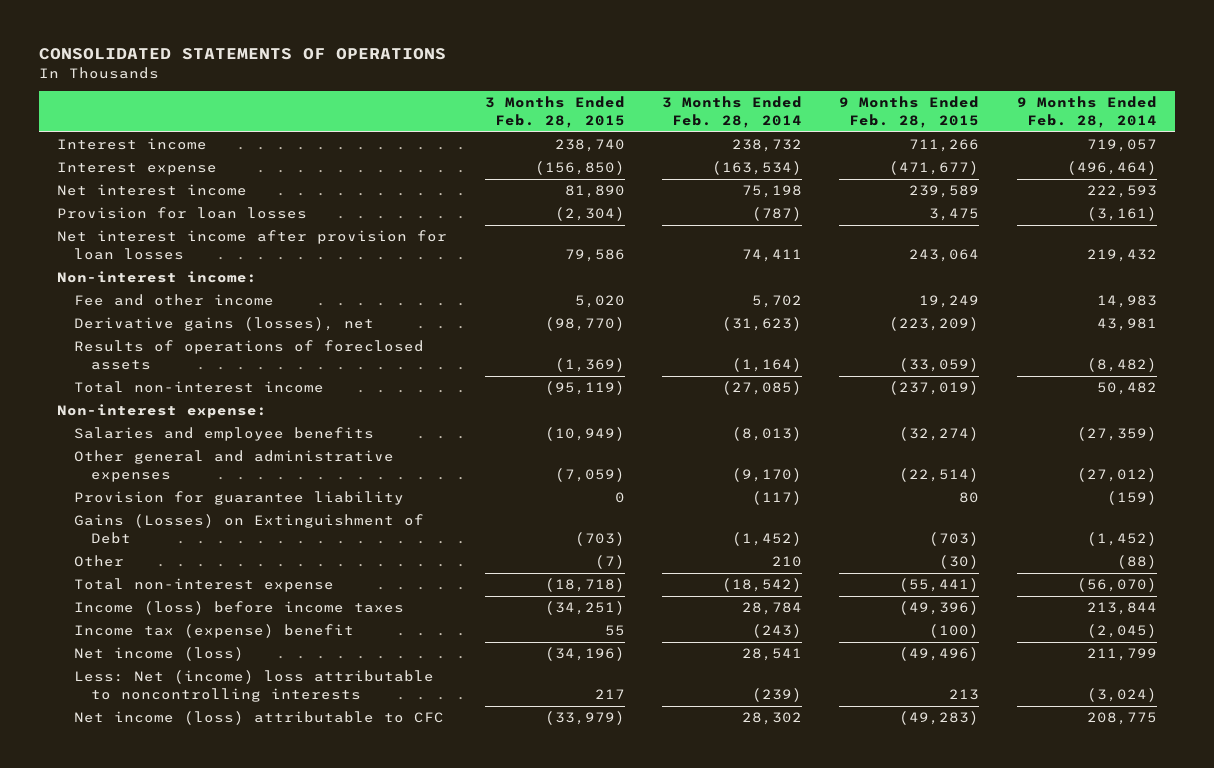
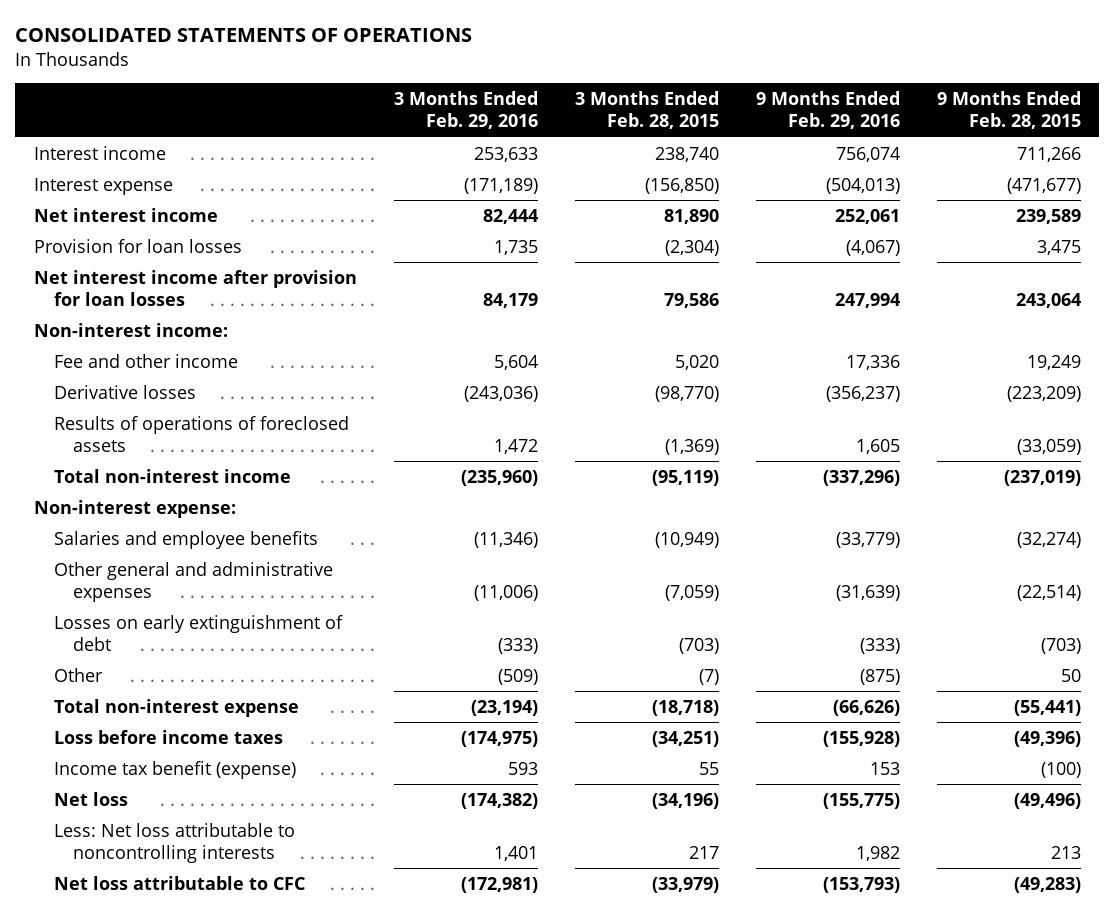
[661,96,802,128] 3 Months Ended Feb. 28, 2014 -> none
[1016,96,1157,128] 9 Months Ended Feb. 28, 2014 -> none
none -> [393,91,538,130] 3 Months Ended Feb. 29, 2016
none -> [755,91,900,130] 9 Months Ended Feb. 29, 2016
[74,317,375,332] Derivative gains (losses), net -> [53,384,196,399] Derivative losses
[74,491,405,506] Provision for guarantee liability -> none
[74,514,425,544] Gains (Losses) on Extinguishment of Debt -> [53,614,343,651] Losses on early extinguishment of debt
[939,555,980,570] (30) -> [1060,668,1081,682] 50
[74,601,405,616] Income (loss) before income taxes -> [53,729,283,744] Loss before income taxes
[74,624,355,639] Income tax (expense) benefit -> [53,760,296,779] Income tax benefit (expense)
[74,647,245,662] Net income (loss) -> [53,791,128,806] Net loss
[74,670,435,702] Less: Net (income) loss attributable to noncontrolling interests -> [53,822,295,863] Less: Net loss attributable to noncontrolling interests
[74,711,445,726] Net income (loss) attributable to CFC -> [53,875,305,890] Net loss attributable to CFC

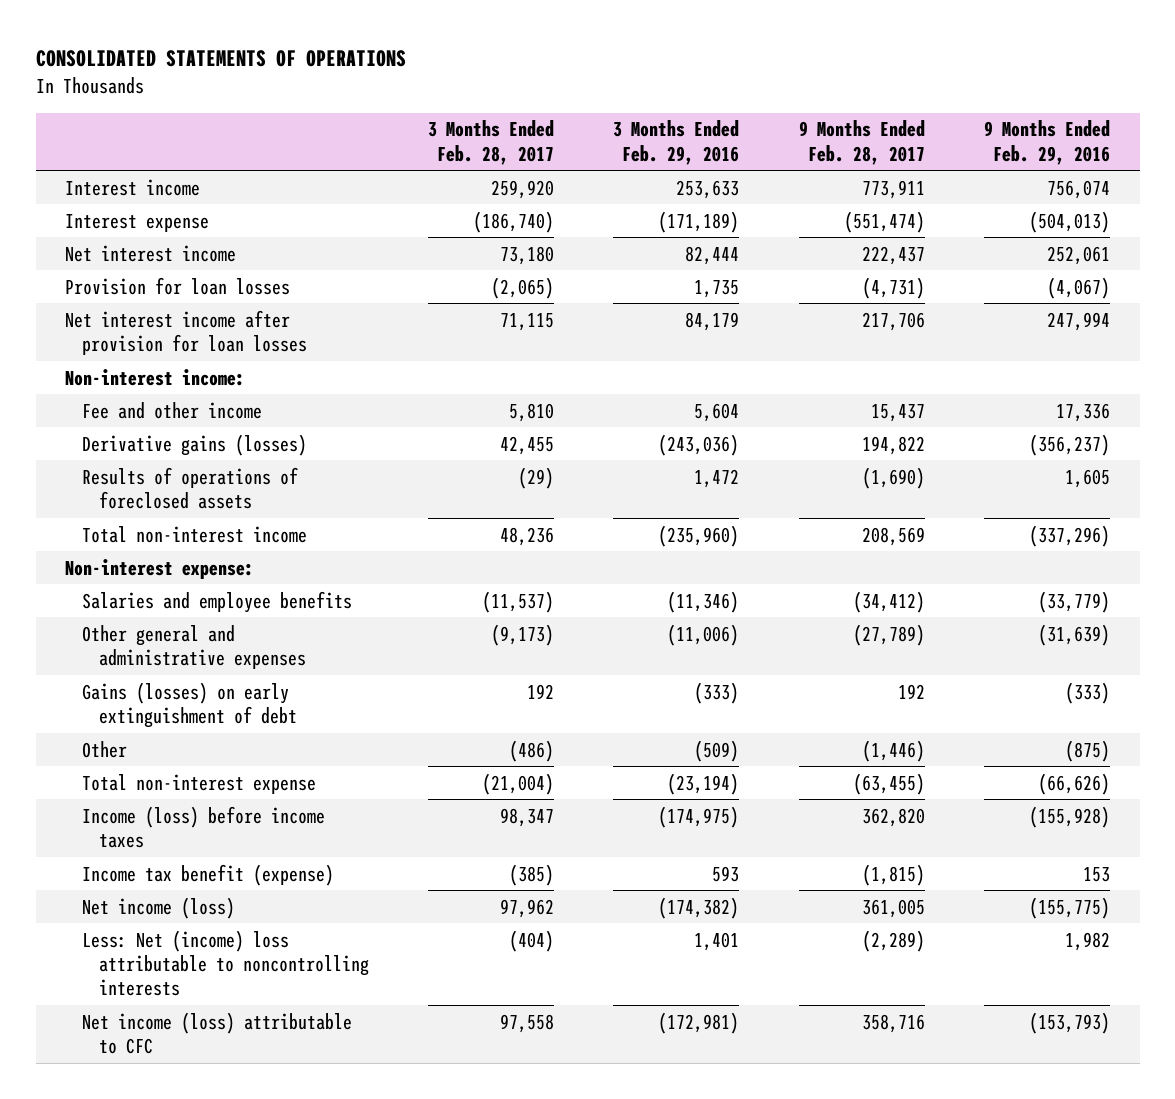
[574,91,719,130] 3 Months Ended Feb. 28, 2015 -> none
[936,91,1081,130] 9 Months Ended Feb. 28, 2015 -> none
none -> [428,120,555,165] 3 Months Ended Feb. 28, 2017
none -> [798,120,925,165] 9 Months Ended Feb. 28, 2017
[53,384,196,399] Derivative losses -> [82,433,308,456] Derivative gains (losses)
[53,614,343,651] Losses on early extinguishment of debt -> [82,681,297,728] Gains (losses) on early extinguishment of debt
[53,729,283,744] Loss before income taxes -> [82,805,326,848] Income (loss) before income taxes
[53,791,128,806] Net loss -> [82,896,236,919] Net income (loss)
[53,822,295,863] Less: Net loss attributable to noncontrolling interests -> [82,929,369,997] Less: Net (income) loss attributable to noncontrolling interests
[53,875,305,890] Net loss attributable to CFC -> [82,1011,353,1054] Net income (loss) attributable to CFC

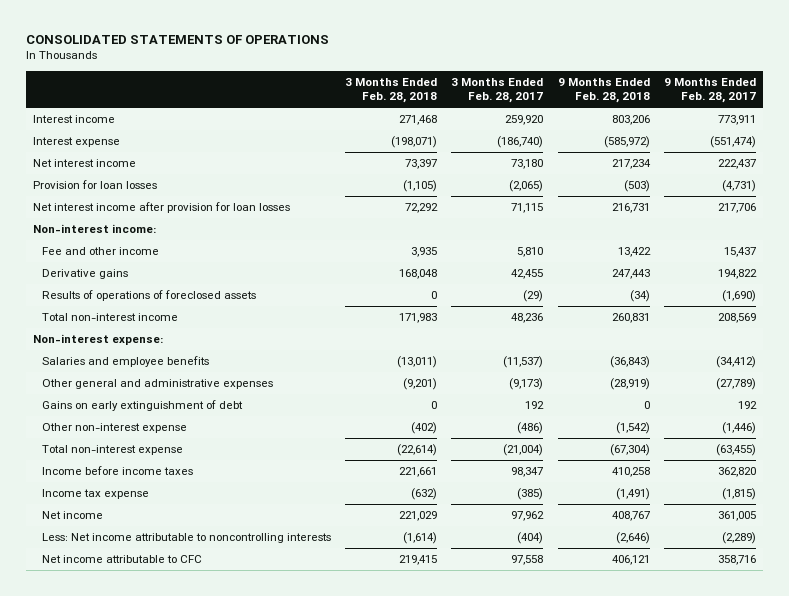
[613,120,740,165] 3 Months Ended Feb. 29, 2016 -> none
[983,120,1110,165] 9 Months Ended Feb. 29, 2016 -> none
none -> [345,77,438,103] 3 Months Ended Feb. 28, 2018
none -> [557,77,650,103] 9 Months Ended Feb. 28, 2018
[82,433,308,456] Derivative gains (losses) -> [42,269,129,280] Derivative gains
[82,681,297,728] Gains (losses) on early extinguishment of debt -> [42,400,244,412] Gains on early extinguishment of debt
[82,740,128,758] Other -> [42,423,188,434] Other non-interest expense
[82,805,326,848] Income (loss) before income taxes -> [42,466,194,476] Income before income taxes
[82,863,335,886] Income tax benefit (expense) -> [42,489,150,500] Income tax expense
[82,896,236,919] Net income (loss) -> [42,511,104,520] Net income
[82,929,369,997] Less: Net (income) loss attributable to noncontrolling interests -> [42,533,332,544] Less: Net income attributable to noncontrolling interests
[82,1011,353,1054] Net income (loss) attributable to CFC -> [42,555,203,564] Net income attributable to CFC

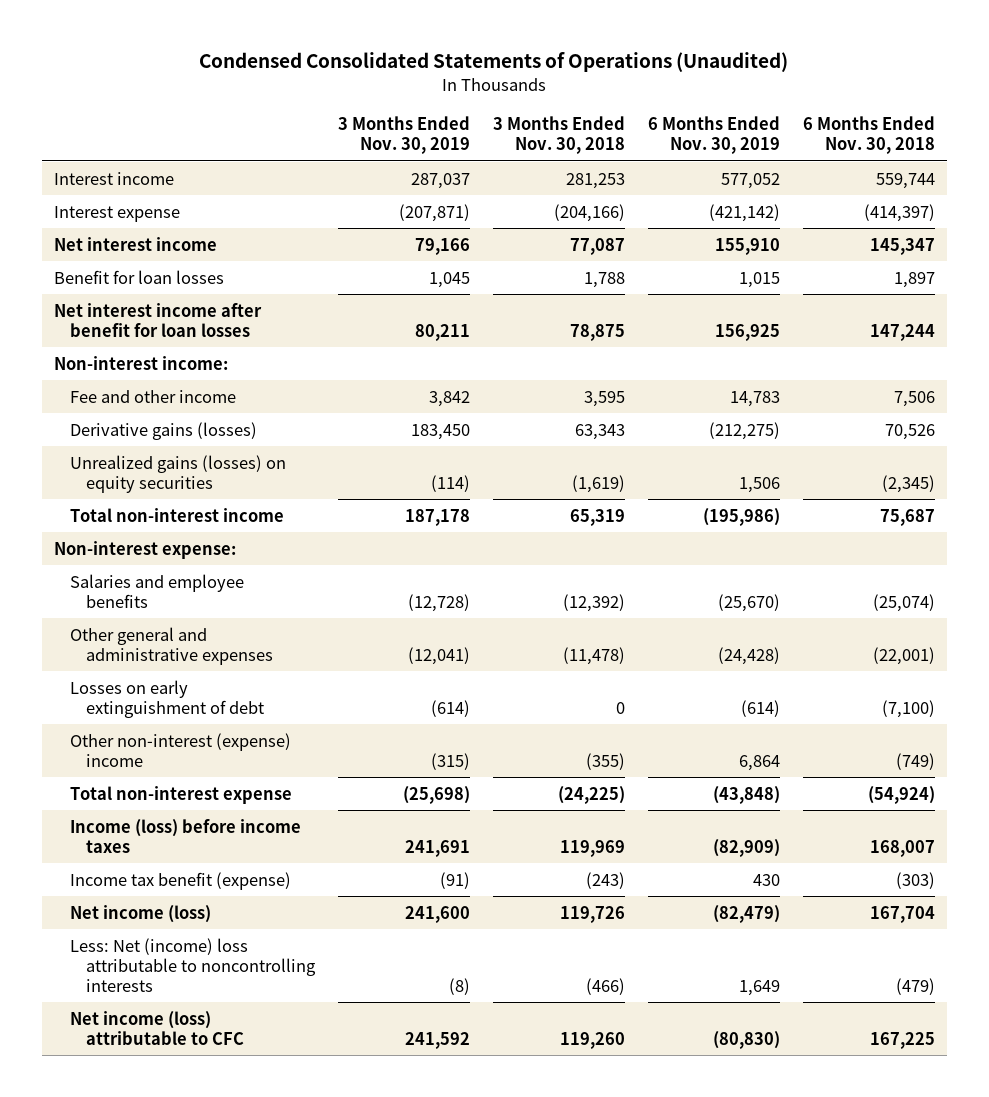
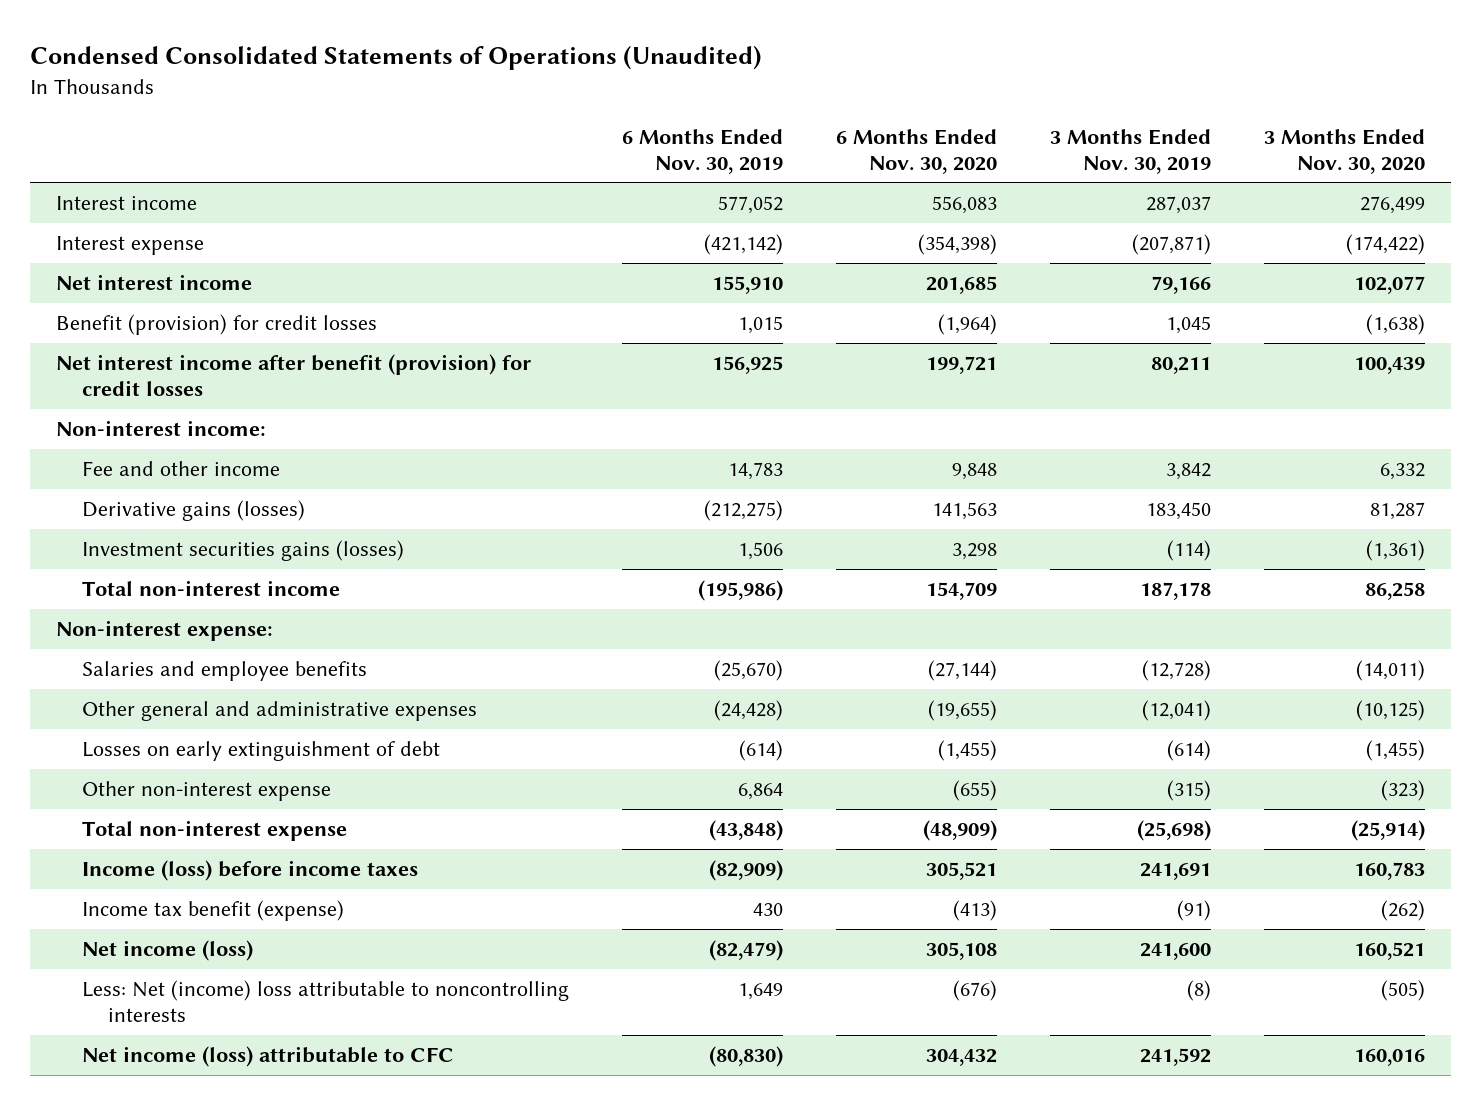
[492,116,625,155] 3 Months Ended Nov. 30, 2018 -> none
[802,116,935,155] 6 Months Ended Nov. 30, 2018 -> none
none -> [835,128,997,174] 6 Months Ended Nov. 30, 2020
none -> [1263,128,1425,174] 3 Months Ended Nov. 30, 2020
[53,269,224,284] Benefit for loan losses -> [56,314,378,336] Benefit (provision) for credit losses
[53,302,262,337] Net interest income after benefit for loan losses -> [56,354,532,397] Net interest income after benefit (provision) for credit losses
[69,454,286,493] Unrealized gains (losses) on equity securities -> [82,540,405,562] Investment securities gains (losses)
[69,732,291,767] Other non-interest (expense) income -> [82,781,332,802] Other non-interest expense

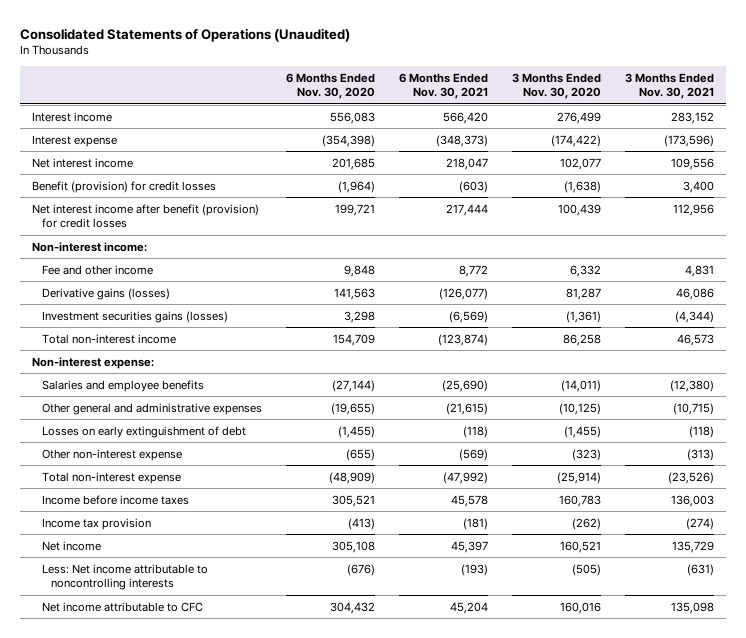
[29,45,762,71] Condensed Consolidated Statements of Operations (Unaudited) -> [20,27,351,42] Consolidated Statements of Operations (Unaudited)
[621,128,783,174] 6 Months Ended Nov. 30, 2019 -> none
[1049,128,1211,174] 3 Months Ended Nov. 30, 2019 -> none
none -> [398,72,488,100] 6 Months Ended Nov. 30, 2021
none -> [624,72,714,100] 3 Months Ended Nov. 30, 2021
[82,860,419,882] Income (loss) before income taxes -> [41,494,189,505] Income before income taxes
[82,900,345,922] Income tax benefit (expense) -> [41,517,151,530] Income tax provision
[82,940,254,962] Net income (loss) -> [41,540,101,551] Net income
[82,980,570,1023] Less: Net (income) loss attributable to noncontrolling interests -> [41,563,208,591] Less: Net income attributable to noncontrolling interests
[82,1046,455,1068] Net income (loss) attributable to CFC -> [41,601,203,612] Net income attributable to CFC

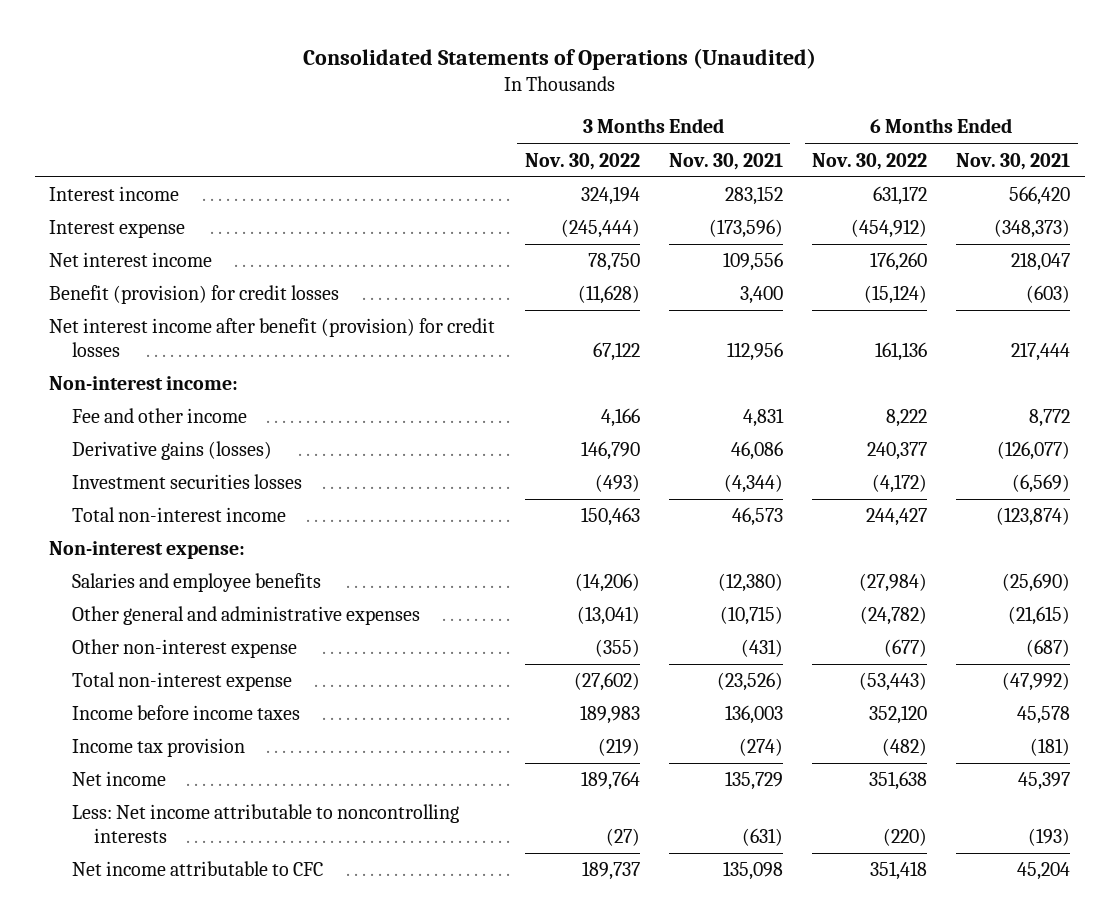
[285,72,375,100] 6 Months Ended Nov. 30, 2020 -> none
[511,72,601,100] 3 Months Ended Nov. 30, 2020 -> none
none -> [524,152,640,170] Nov. 30, 2022
none -> [812,152,928,170] Nov. 30, 2022
[41,310,228,323] Investment securities gains (losses) -> [71,474,302,490] Investment securities losses
[41,425,246,438] Losses on early extinguishment of debt -> none
[458,448,488,461] (569) -> [1026,639,1071,658] (687)
[686,448,714,461] (313) -> [740,639,783,658] (431)

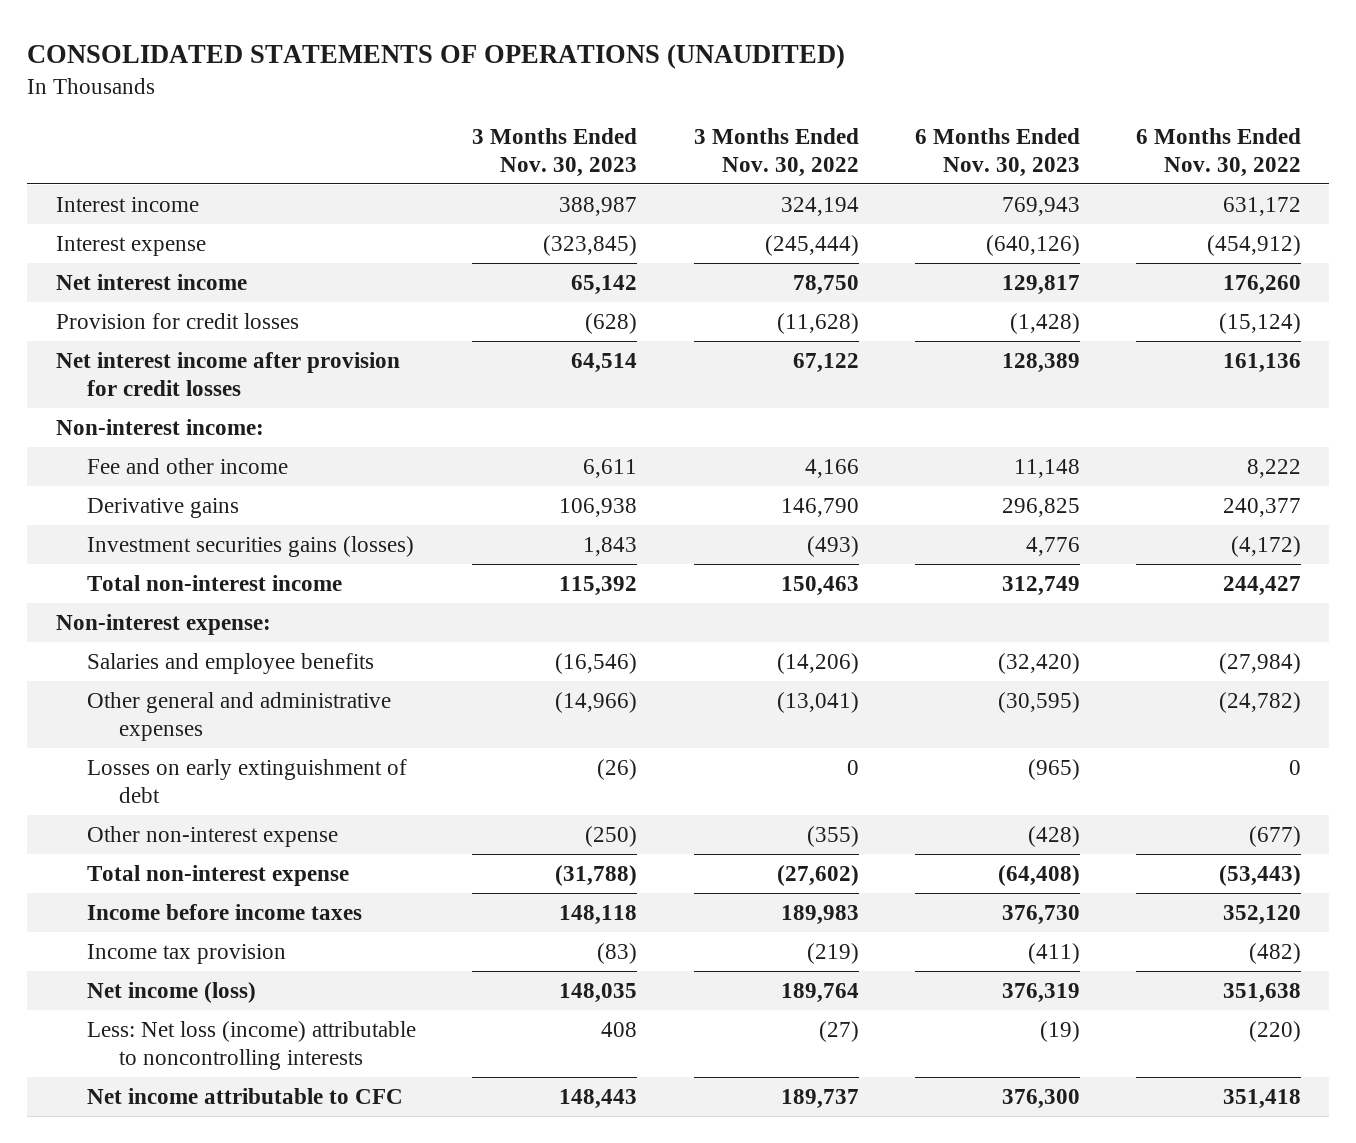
[302,47,816,70] Consolidated Statements of Operations (Unaudited) -> [27,44,846,70] CONSOLIDATED STATEMENTS OF OPERATIONS (UNAUDITED)
[668,152,783,170] Nov. 30, 2021 -> none
[956,152,1071,170] Nov. 30, 2021 -> none
none -> [472,128,638,177] 3 Months Ended Nov. 30, 2023
none -> [914,128,1080,177] 6 Months Ended Nov. 30, 2023
[49,285,340,305] Benefit (provision) for credit losses -> [55,313,299,330] Provision for credit losses
[49,318,496,357] Net interest income after benefit (provision) for credit losses -> [55,352,400,396] Net interest income after provision for credit losses
[71,441,272,461] Derivative gains (losses) -> [87,498,240,519] Derivative gains
[71,474,302,490] Investment securities losses -> [87,536,415,558] Investment securities gains (losses)
none -> [87,759,408,803] Losses on early extinguishment of debt
[71,771,166,787] Net income -> [87,982,257,1004] Net income (loss)
[71,804,459,843] Less: Net income attributable to noncontrolling interests -> [87,1021,417,1070] Less: Net loss (income) attributable to noncontrolling interests

